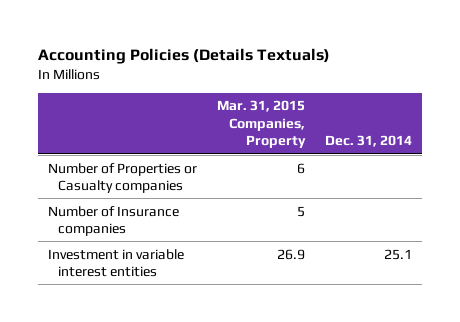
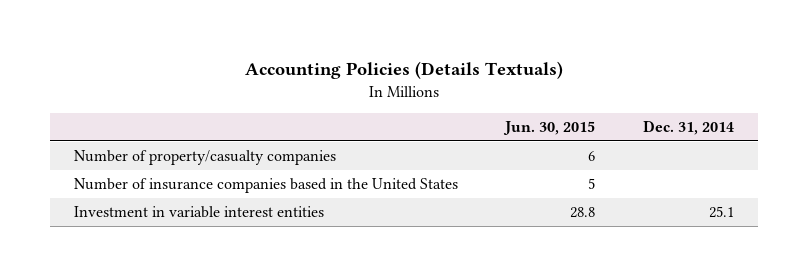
[216,100,306,149] Mar. 31, 2015 Companies, Property -> none
none -> [503,120,596,135] Jun. 30, 2015
[48,162,198,194] Number of Properties or Casualty companies -> [73,150,336,166] Number of property/casualty companies
[48,205,180,237] Number of Insurance companies -> [73,178,458,194] Number of insurance companies based in the United States

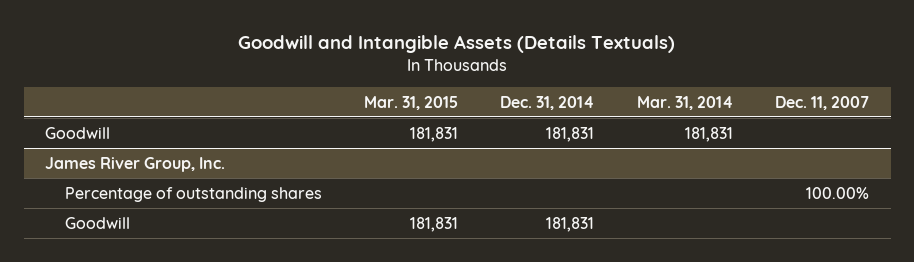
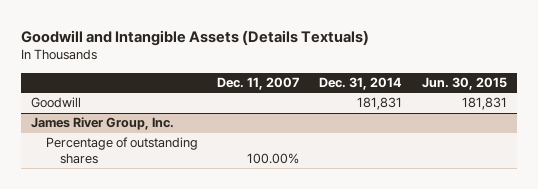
[363,95,458,110] Mar. 31, 2015 -> none
[636,95,733,110] Mar. 31, 2014 -> none
none -> [421,76,507,90] Jun. 30, 2015
[64,216,130,229] Goodwill -> none

